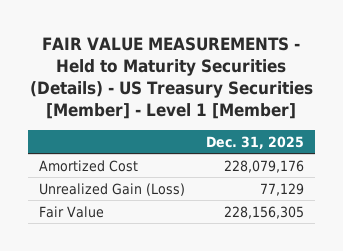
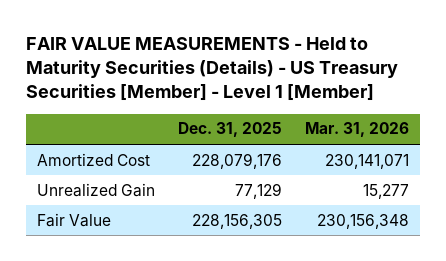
none -> [304,122,409,138] Mar. 31, 2026
[38,182,185,196] Unrealized Gain (Loss) -> [37,182,156,197] Unrealized Gain

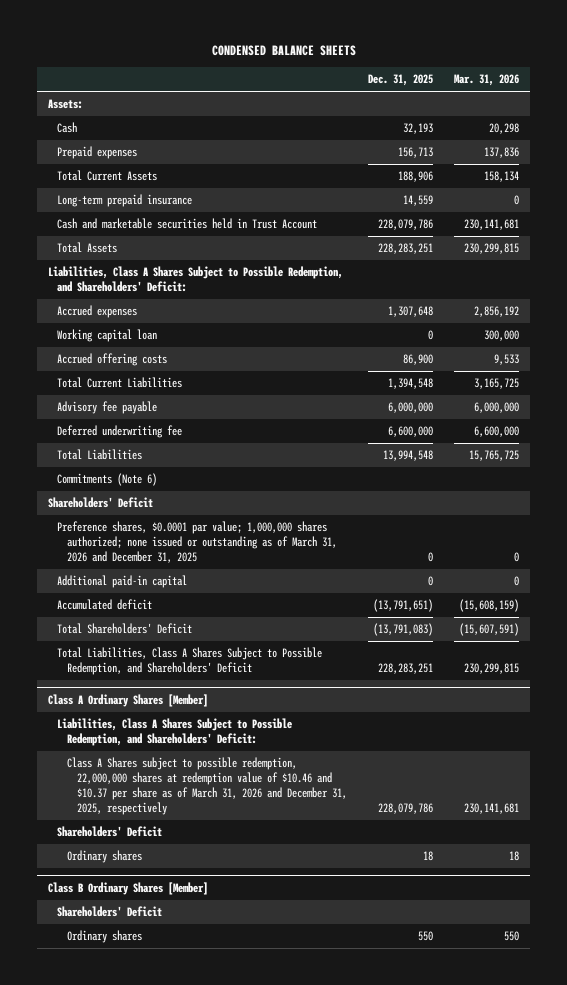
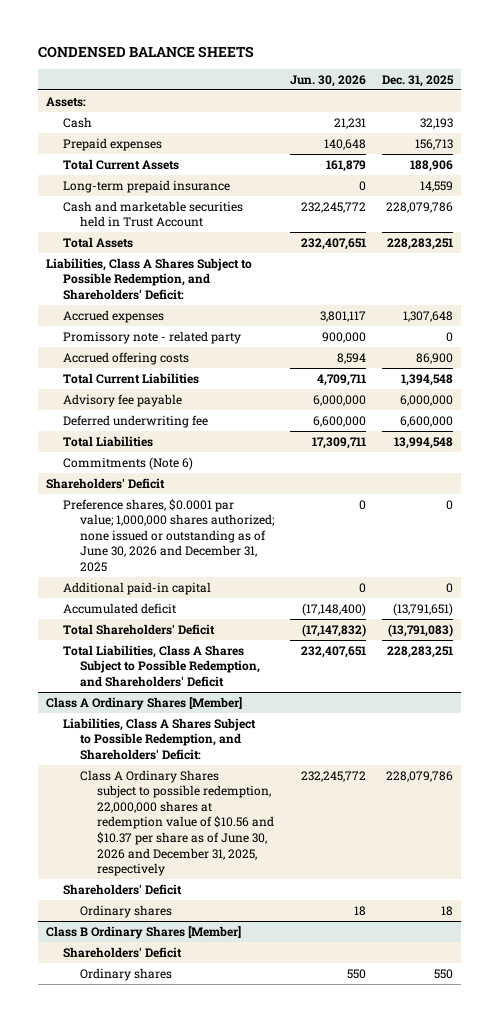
[454,74,520,87] Mar. 31, 2026 -> none
none -> [289,75,366,88] Jun. 30, 2026
[57,329,158,343] Working capital loan -> [63,330,242,344] Promissory note - related party
[57,521,337,564] Preference shares, $0.0001 par value; 1,000,000 shares authorized; none issued or outstanding as of March 31, 2026 and December 31, 2025 -> [63,498,276,573] Preference shares, $0.0001 par value; 1,000,000 shares authorized; none issued or outstanding as of June 30, 2026 and December 31, 2025
[66,757,347,816] Class A Shares subject to possible redemption, 22,000,000 shares at redemption value of $10.46 and $10.37 per share as of March 31, 2026 and December 31, 2025, respectively -> [80,769,275,877] Class A Ordinary Shares subject to possible redemption, 22,000,000 shares at redemption value of $10.56 and $10.37 per share as of June 30, 2026 and December 31, 2025, respectively

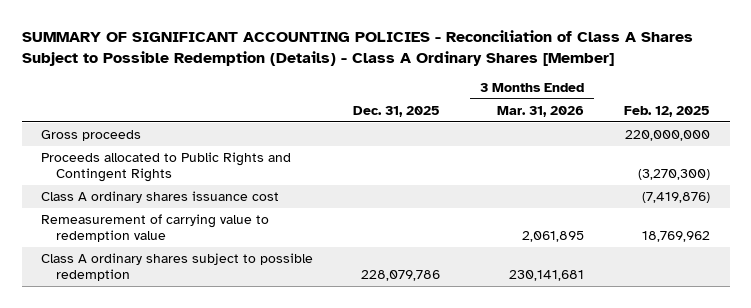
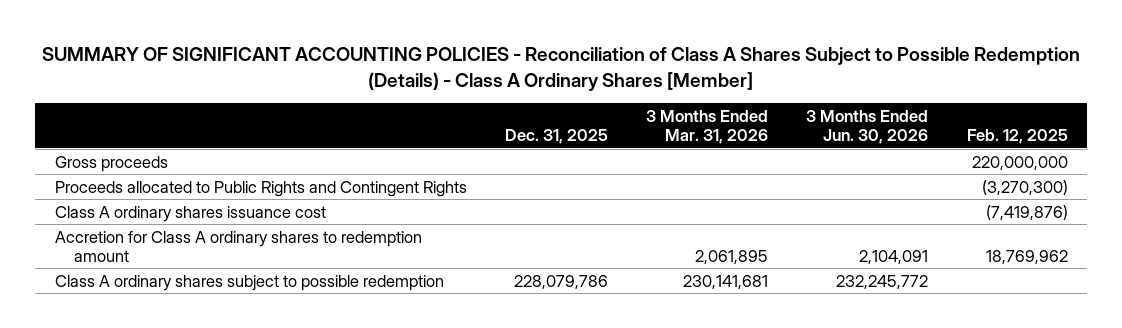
none -> [806,109,929,145] 3 Months Ended Jun. 30, 2026
[41,213,270,243] Remeasurement of carrying value to redemption value -> [54,230,422,262] Accretion for Class A ordinary shares to redemption amount

